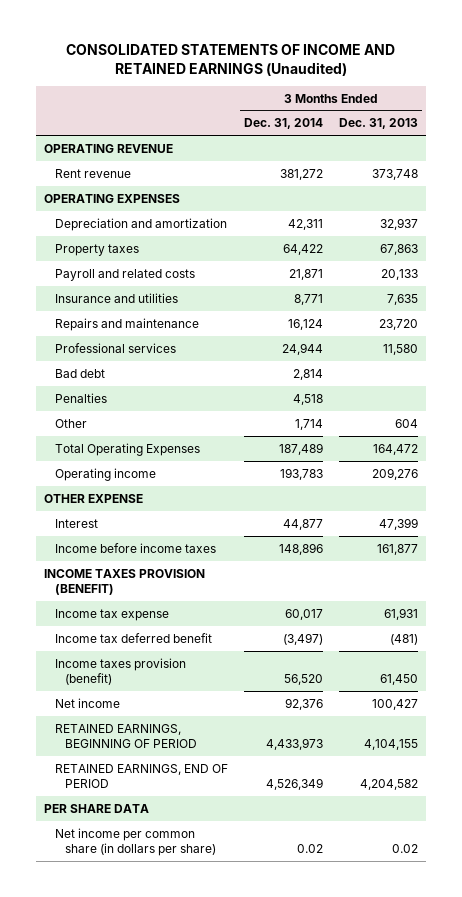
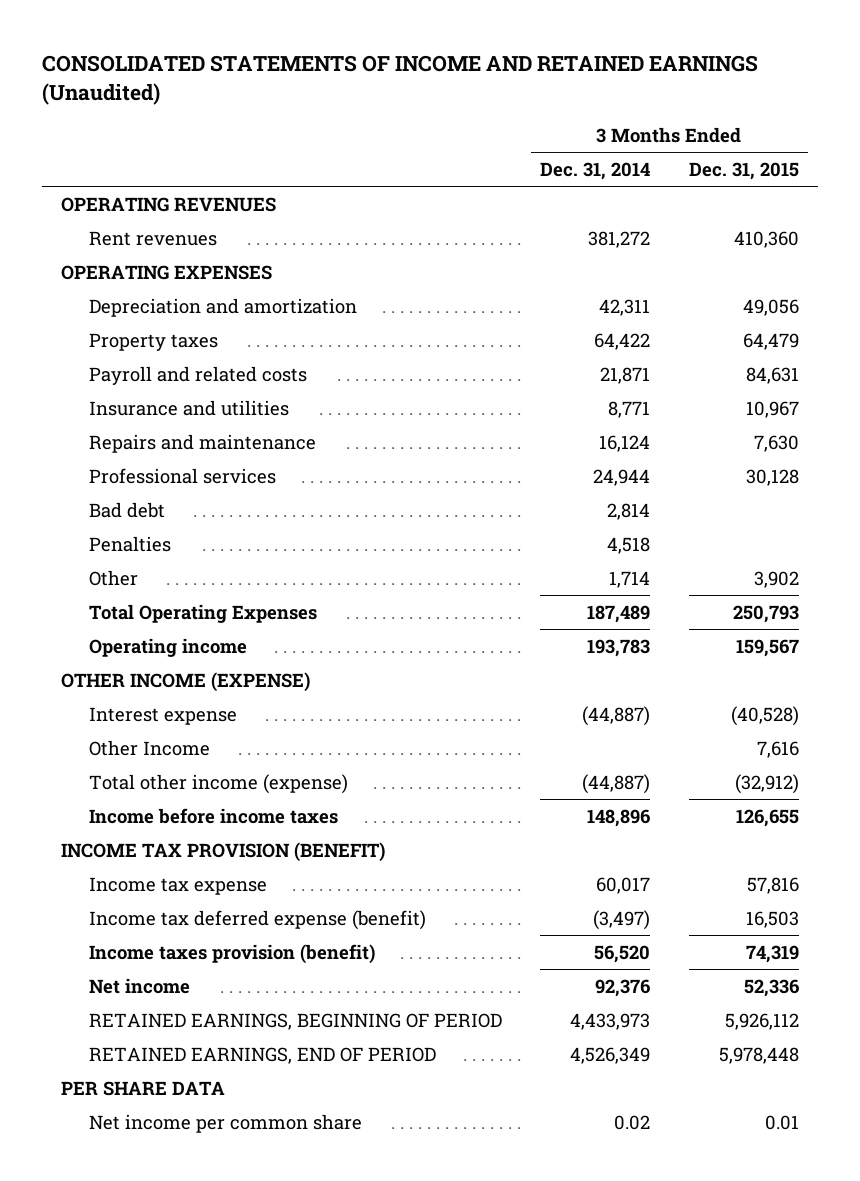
[338,118,418,130] Dec. 31, 2013 -> none
none -> [688,161,799,180] Dec. 31, 2015
[43,143,173,153] OPERATING REVENUE -> [61,196,277,212] OPERATING REVENUES
[54,168,131,178] Rent revenue -> [89,230,218,246] Rent revenues
[43,493,143,503] OTHER EXPENSE -> [61,671,311,692] OTHER INCOME (EXPENSE)
[54,518,98,528] Interest -> [89,706,238,725] Interest expense
[282,518,323,530] 44,877 -> [582,705,651,726] (44,887)
none -> [89,739,211,756] Other Income
none -> [89,773,349,794] Total other income (expense)
[43,568,205,595] INCOME TAXES PROVISION (BENEFIT) -> [61,841,386,862] INCOME TAX PROVISION (BENEFIT)
[54,632,212,643] Income tax deferred benefit -> [89,909,427,930] Income tax deferred expense (benefit)
[54,827,217,856] Net income per common share (in dollars per share) -> [89,1113,363,1133] Net income per common share

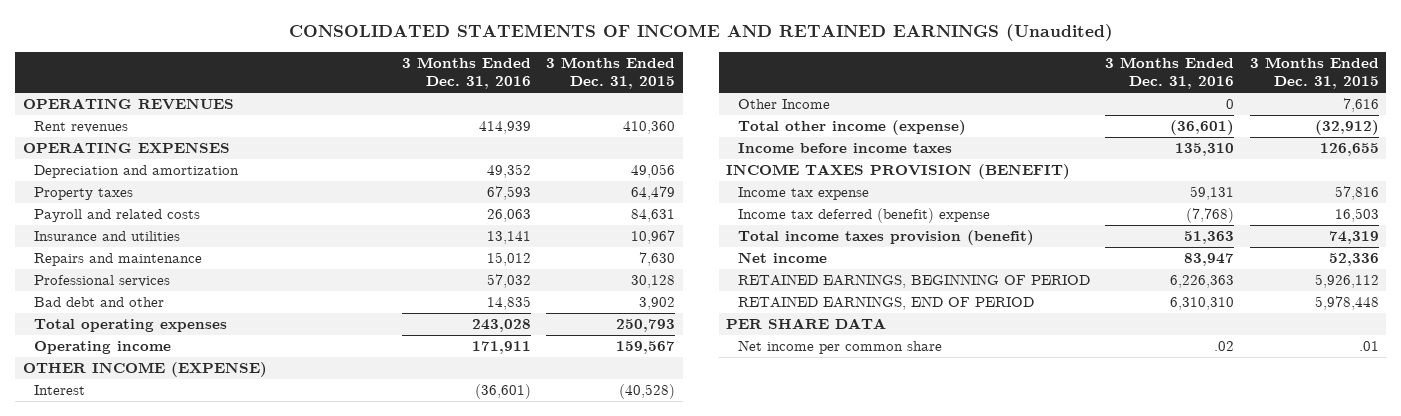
[540,161,651,180] Dec. 31, 2014 -> none
none -> [401,56,531,90] 3 Months Ended Dec. 31, 2016
[89,501,166,518] Bad debt -> none
[89,535,172,552] Penalties -> none
[89,569,139,586] Other -> [34,296,165,307] Bad debt and other
[89,603,318,623] Total Operating Expenses -> [34,318,228,332] Total operating expenses
[89,706,238,725] Interest expense -> [34,384,86,395] Interest
[61,841,386,862] INCOME TAX PROVISION (BENEFIT) -> [726,163,1071,179] INCOME TAXES PROVISION (BENEFIT)
[89,909,427,930] Income tax deferred expense (benefit) -> [737,207,990,223] Income tax deferred (benefit) expense
[89,943,376,964] Income taxes provision (benefit) -> [737,229,1034,245] Total income taxes provision (benefit)
[764,1114,799,1130] 0.01 -> [1358,340,1379,351] .01

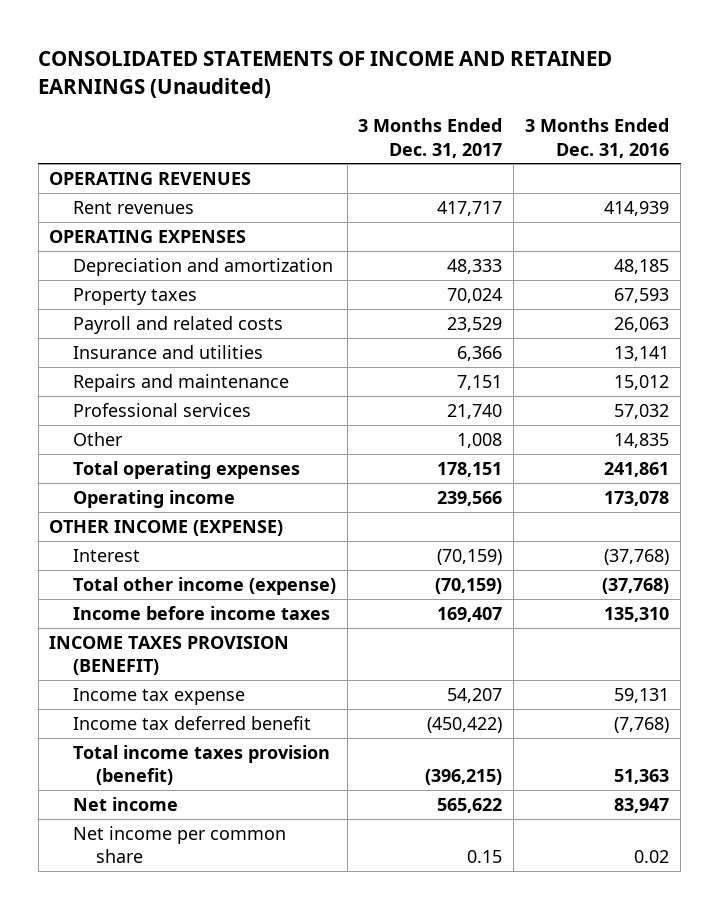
[545,56,675,90] 3 Months Ended Dec. 31, 2015 -> none
none -> [358,118,503,158] 3 Months Ended Dec. 31, 2017
[486,163,531,178] 49,352 -> [614,258,670,274] 48,185
[34,296,165,307] Bad debt and other -> [72,431,123,446] Other
[471,318,531,332] 243,028 -> [604,461,670,477] 241,861
[471,340,531,354] 171,911 -> [604,490,670,506] 173,078
[737,98,830,109] Other Income -> none
[474,383,531,399] (36,601) -> [604,548,670,565] (37,768)
[1170,119,1235,135] (36,601) -> [602,577,670,594] (37,768)
[737,207,990,223] Income tax deferred (benefit) expense -> [72,715,311,730] Income tax deferred benefit
[737,273,1090,288] RETAINED EARNINGS, BEGINNING OF PERIOD -> none
[737,295,1034,310] RETAINED EARNINGS, END OF PERIOD -> none
[726,317,887,329] PER SHARE DATA -> none
[1214,340,1235,351] .02 -> [634,849,670,863] 0.02

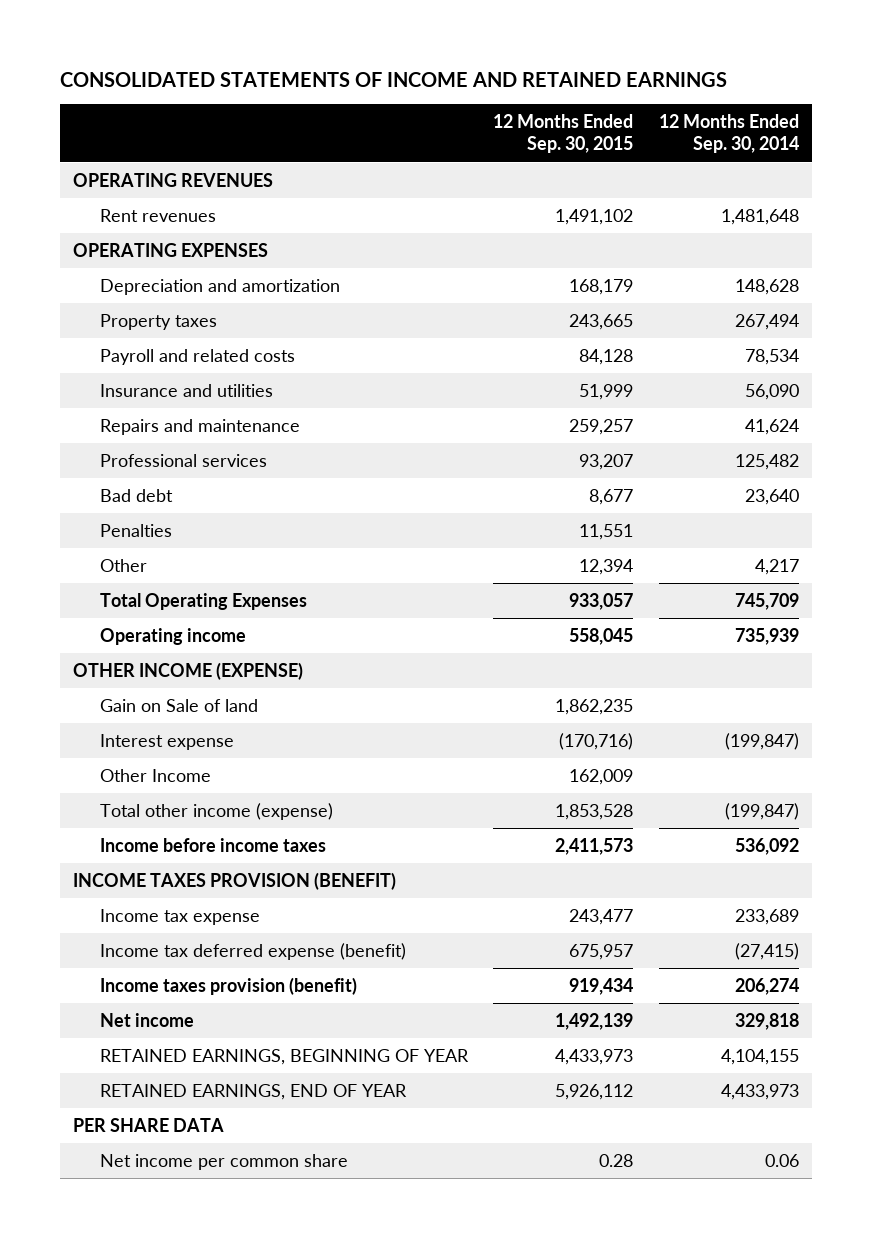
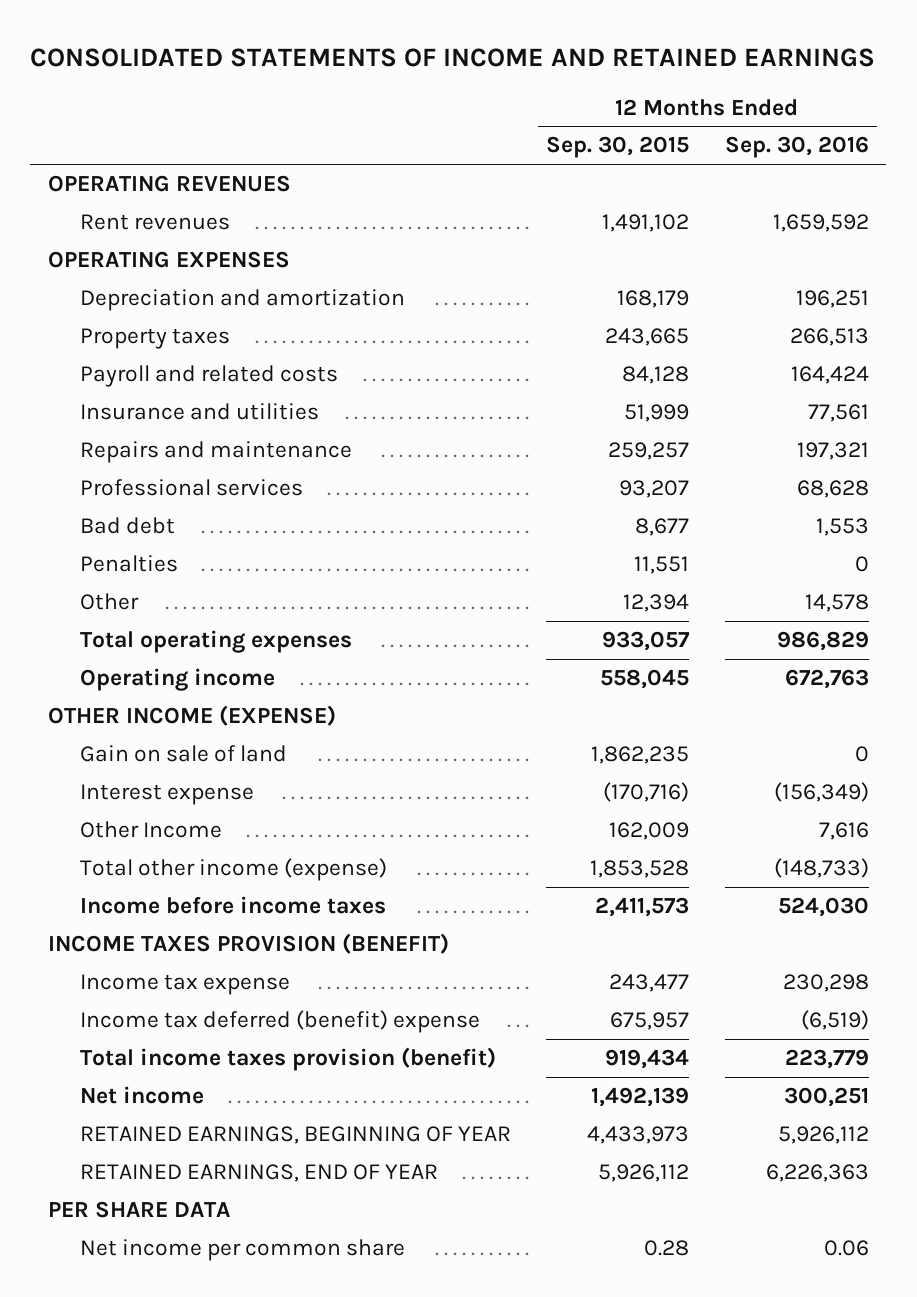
[658,114,799,154] 12 Months Ended Sep. 30, 2014 -> none
none -> [724,136,869,159] Sep. 30, 2016
[99,592,307,610] Total Operating Expenses -> [80,630,353,654] Total operating expenses
[99,698,258,712] Gain on Sale of land -> [80,745,288,763] Gain on sale of land
[99,942,406,960] Income tax deferred expense (benefit) -> [80,1010,481,1034] Income tax deferred (benefit) expense
[99,976,357,995] Income taxes provision (benefit) -> [80,1047,497,1072] Total income taxes provision (benefit)

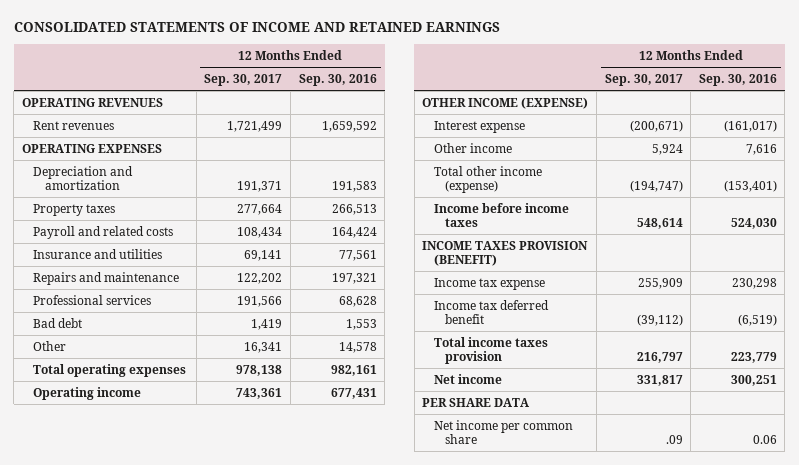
[546,136,690,159] Sep. 30, 2015 -> none
none -> [204,73,283,86] Sep. 30, 2017
[795,290,869,309] 196,251 -> [331,180,377,192] 191,583
[80,555,179,573] Penalties -> none
[776,631,869,652] 986,829 -> [330,364,377,376] 982,161
[784,669,869,690] 672,763 -> [330,387,377,399] 677,431
[80,745,288,763] Gain on sale of land -> none
[773,782,869,803] (156,349) -> [723,119,777,132] (161,017)
[80,821,223,839] Other Income -> [433,142,512,153] Other income
[773,858,869,879] (148,733) -> [723,179,777,192] (153,401)
[80,1010,481,1034] Income tax deferred (benefit) expense -> [433,299,549,324] Income tax deferred benefit
[80,1047,497,1072] Total income taxes provision (benefit) -> [433,336,548,364] Total income taxes provision
[80,1126,512,1145] RETAINED EARNINGS, BEGINNING OF YEAR -> none
[80,1164,439,1183] RETAINED EARNINGS, END OF YEAR -> none

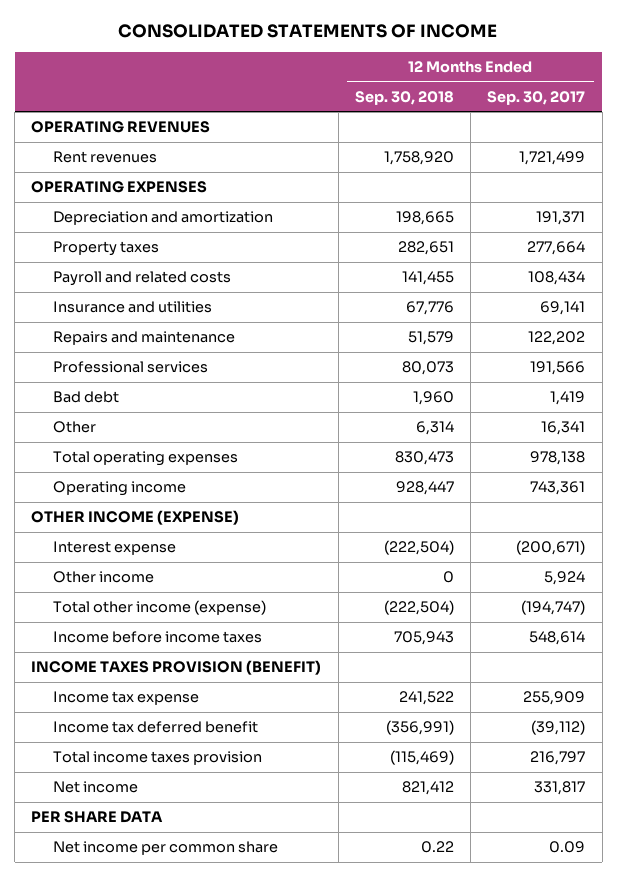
[13,22,500,33] CONSOLIDATED STATEMENTS OF INCOME AND RETAINED EARNINGS -> [118,24,498,39] CONSOLIDATED STATEMENTS OF INCOME
[298,73,377,86] Sep. 30, 2016 -> none
none -> [354,90,454,105] Sep. 30, 2018
[665,434,683,444] .09 -> [549,841,586,854] 0.09

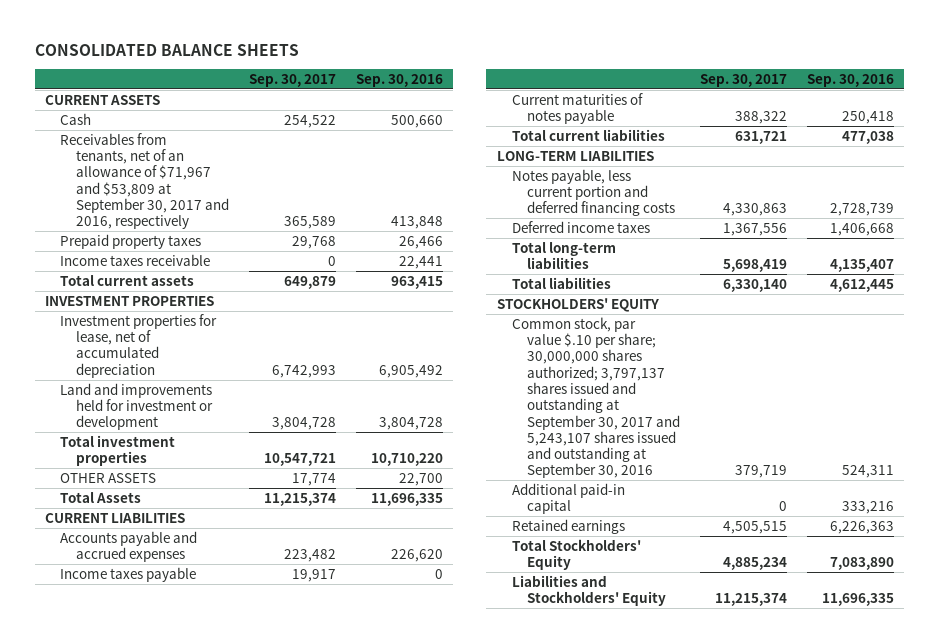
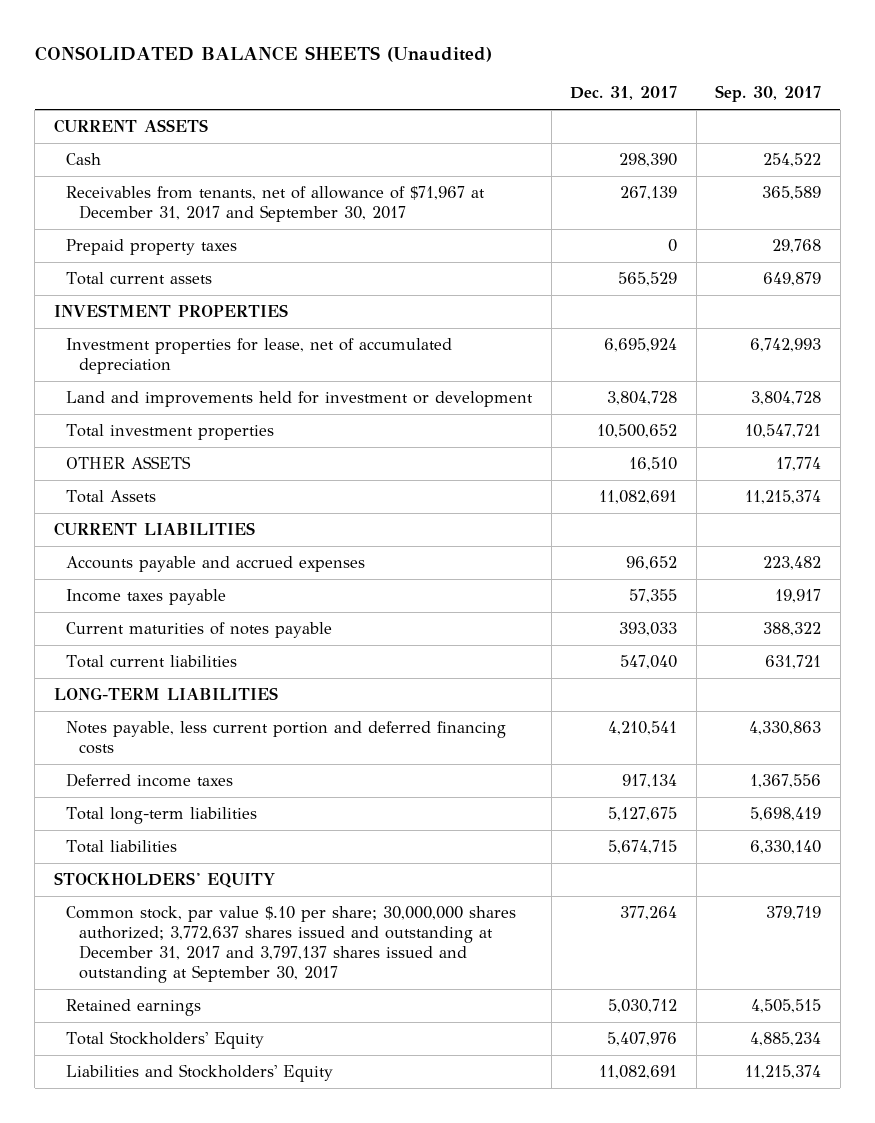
[34,43,299,56] CONSOLIDATED BALANCE SHEETS -> [34,45,492,62] CONSOLIDATED BALANCE SHEETS (Unaudited)
[355,74,443,88] Sep. 30, 2016 -> none
none -> [570,86,678,101] Dec. 31, 2017
[60,132,229,230] Receivables from tenants, net of an allowance of $71,967 and $53,809 at September 30, 2017 and 2016, respectively -> [66,186,486,223] Receivables from tenants, net of allowance of $71,967 at December 31, 2017 and September 30, 2017
[60,253,211,266] Income taxes receivable -> none
[511,482,625,515] Additional paid-in capital -> none
[511,316,681,479] Common stock, par value $.10 per share; 30,000,000 shares authorized; 3,797,137 shares issued and outstanding at September 30, 2017 and 5,243,107 shares issued and outstanding at September 30, 2016 -> [66,906,517,984] Common stock, par value $.10 per share; 30,000,000 shares authorized; 3,772,637 shares issued and outstanding at December 31, 2017 and 3,797,137 shares issued and outstanding at September 30, 2017

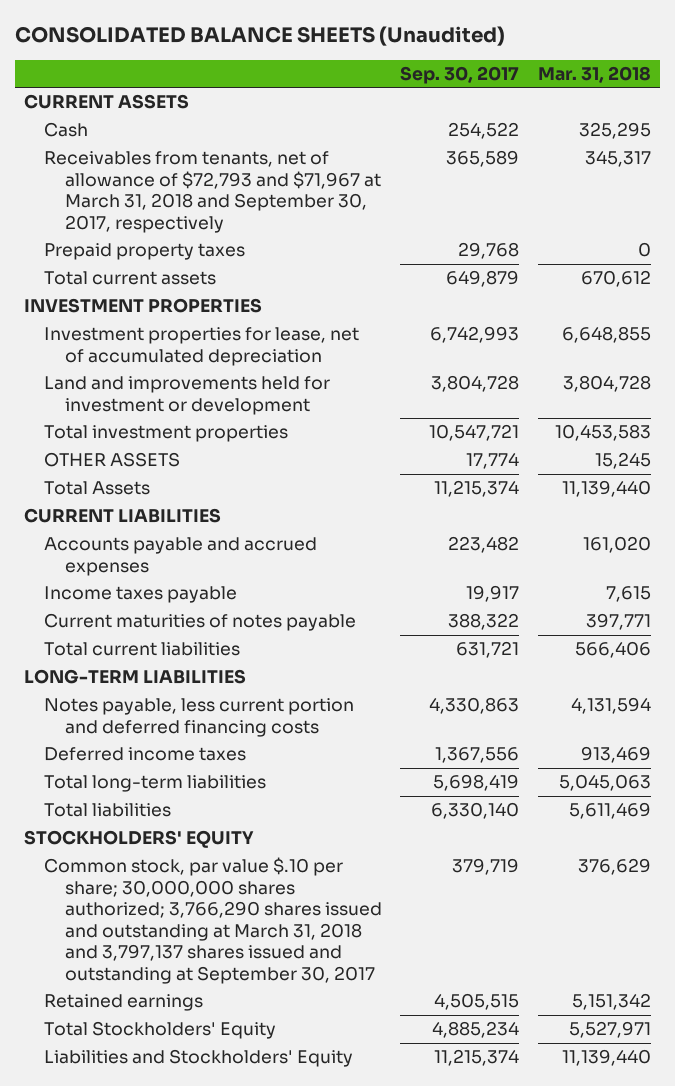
[570,86,678,101] Dec. 31, 2017 -> none
none -> [537,65,651,83] Mar. 31, 2018
[66,186,486,223] Receivables from tenants, net of allowance of $71,967 at December 31, 2017 and September 30, 2017 -> [44,151,381,233] Receivables from tenants, net of allowance of $72,793 and $71,967 at March 31, 2018 and September 30, 2017, respectively
[66,906,517,984] Common stock, par value $.10 per share; 30,000,000 shares authorized; 3,772,637 shares issued and outstanding at December 31, 2017 and 3,797,137 shares issued and outstanding at September 30, 2017 -> [44,857,382,984] Common stock, par value $.10 per share; 30,000,000 shares authorized; 3,766,290 shares issued and outstanding at March 31, 2018 and 3,797,137 shares issued and outstanding at September 30, 2017

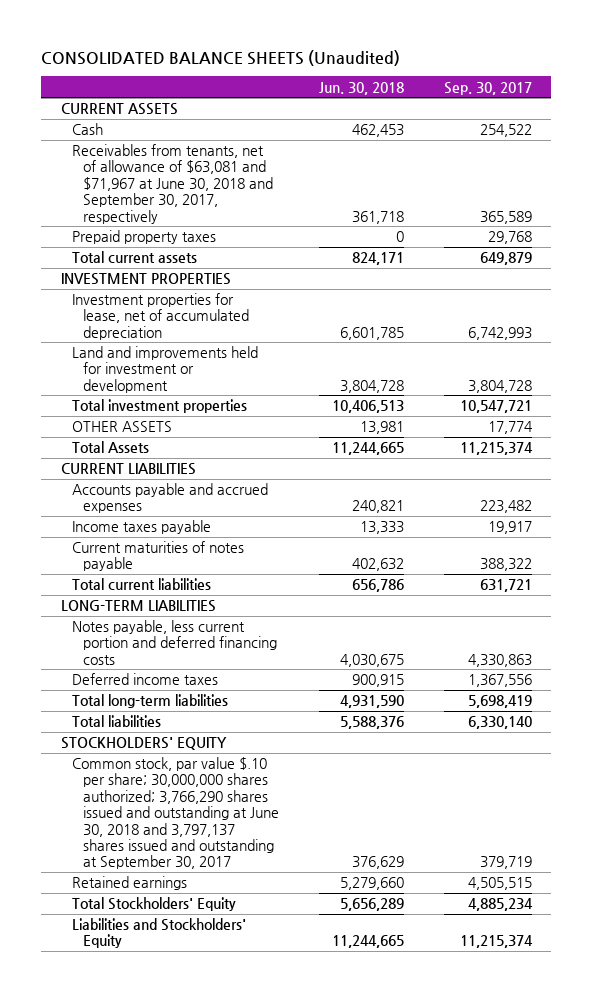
[537,65,651,83] Mar. 31, 2018 -> none
none -> [318,81,404,95] Jun. 30, 2018
[44,151,381,233] Receivables from tenants, net of allowance of $72,793 and $71,967 at March 31, 2018 and September 30, 2017, respectively -> [72,144,274,224] Receivables from tenants, net of allowance of $63,081 and $71,967 at June 30, 2018 and September 30, 2017, respectively
[44,857,382,984] Common stock, par value $.10 per share; 30,000,000 shares authorized; 3,766,290 shares issued and outstanding at March 31, 2018 and 3,797,137 shares issued and outstanding at September 30, 2017 -> [72,757,280,870] Common stock, par value $.10 per share; 30,000,000 shares authorized; 3,766,290 shares issued and outstanding at June 30, 2018 and 3,797,137 shares issued and outstanding at September 30, 2017

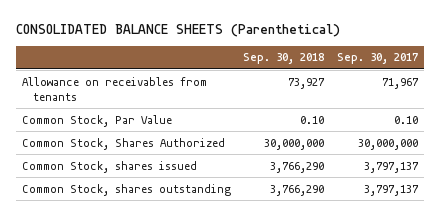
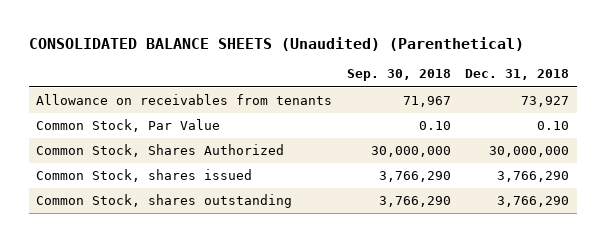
[15,24,340,38] CONSOLIDATED BALANCE SHEETS (Parenthetical) -> [29,36,525,51] CONSOLIDATED BALANCE SHEETS (Unaudited) (Parenthetical)
[336,53,418,65] Sep. 30, 2017 -> none
none -> [465,69,570,81] Dec. 31, 2018
[288,77,326,89] 73,927 -> [402,96,451,108] 71,967

